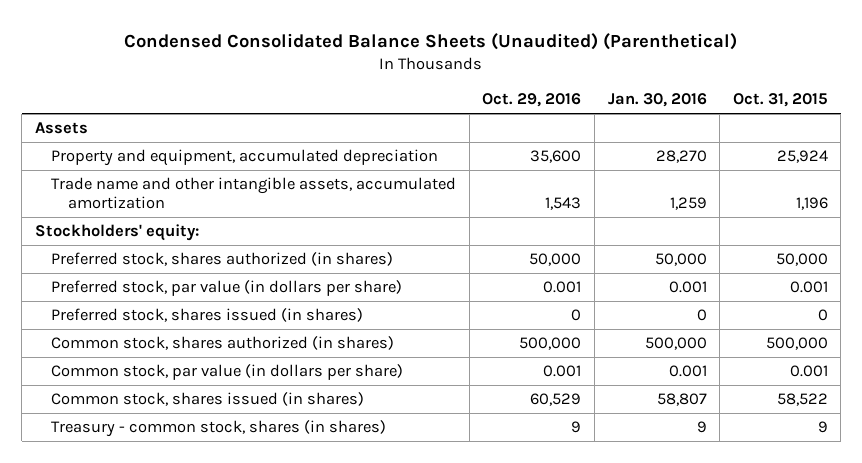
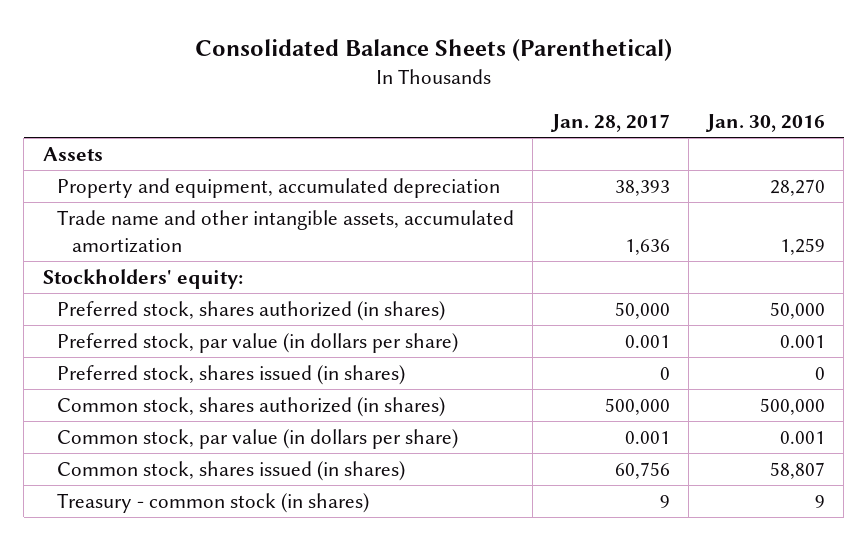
[124,32,738,50] Condensed Consolidated Balance Sheets (Unaudited) (Parenthetical) -> [194,39,672,62] Consolidated Balance Sheets (Parenthetical)
[482,93,582,108] Oct. 29, 2016 -> none
[732,93,828,108] Oct. 31, 2015 -> none
none -> [549,113,670,132] Jan. 28, 2017
[51,420,387,438] Treasury - common stock, shares (in shares) -> [57,492,370,513] Treasury - common stock (in shares)

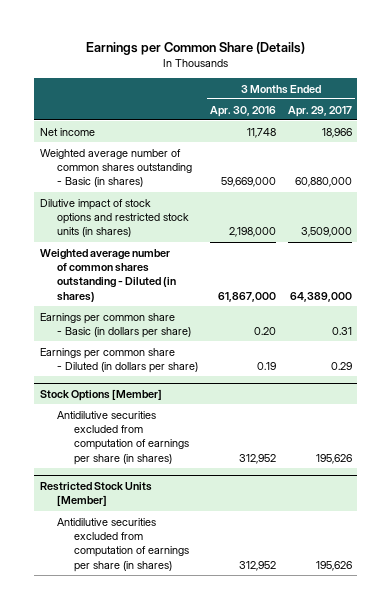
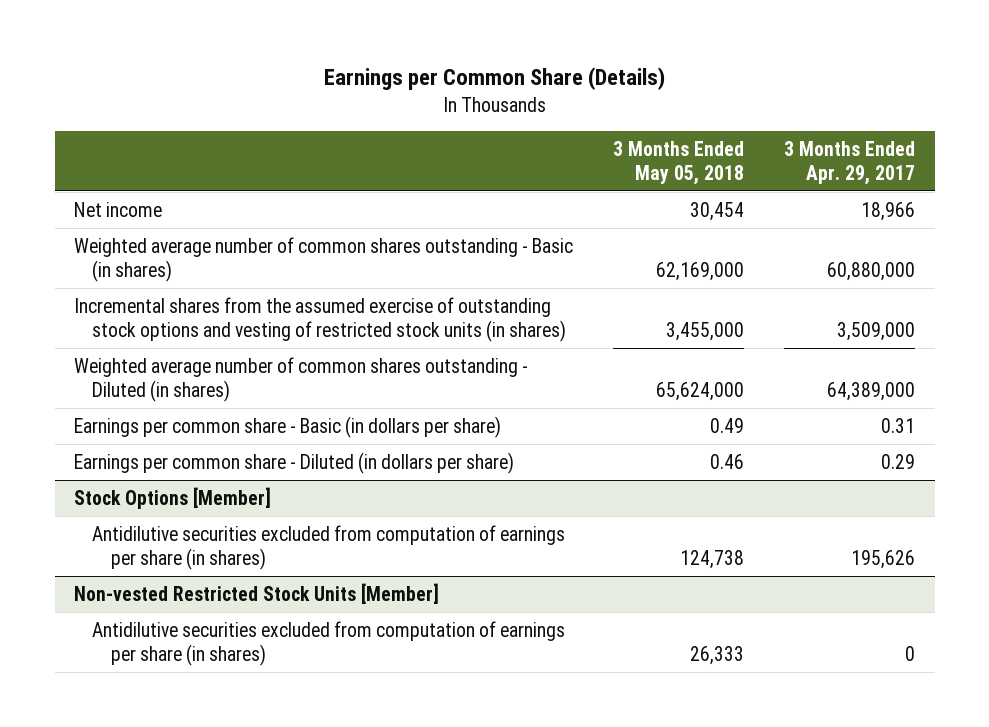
[209,105,276,117] Apr. 30, 2016 -> none
none -> [613,141,745,185] 3 Months Ended May 05, 2018
[40,198,190,238] Dilutive impact of stock options and restricted stock units (in shares) -> [74,296,567,342] Incremental shares from the assumed exercise of outstanding stock options and vesting of restricted stock units (in shares)
[40,481,153,507] Restricted Stock Units [Member] -> [74,582,440,604] Non-vested Restricted Stock Units [Member]
[315,560,352,571] 195,626 -> [904,645,915,661] 0

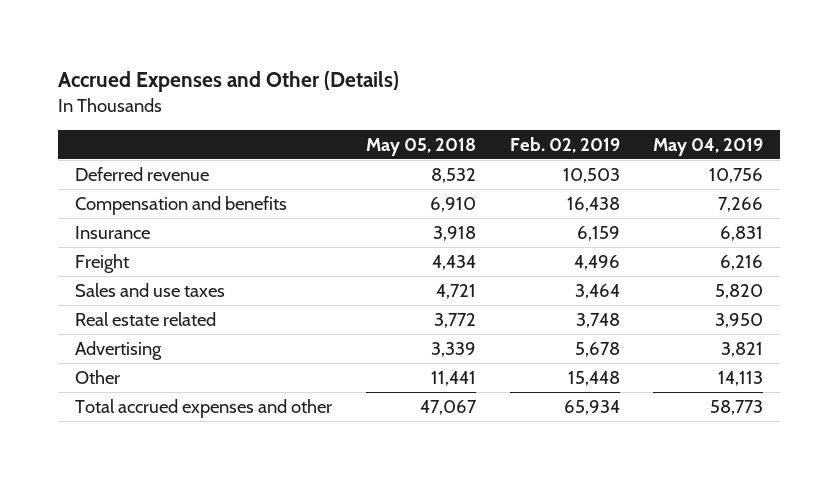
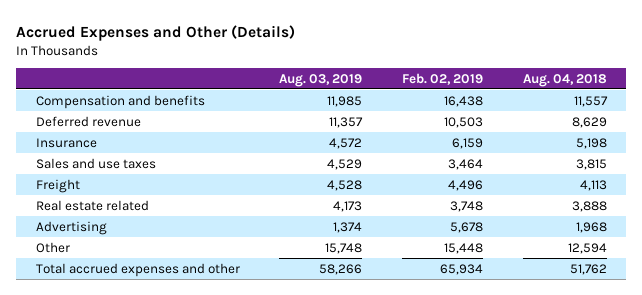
[365,137,476,156] May 05, 2018 -> none
[653,137,764,156] May 04, 2019 -> none
none -> [279,73,363,87] Aug. 03, 2019
none -> [522,73,607,87] Aug. 04, 2018
[75,166,210,181] Deferred revenue -> [35,115,141,127] Deferred revenue
[75,253,130,273] Freight -> [35,178,80,193] Freight

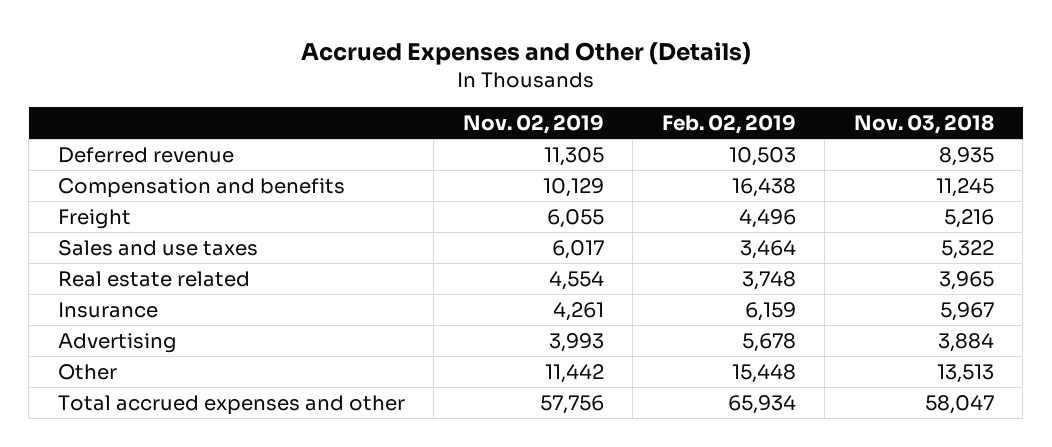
[279,73,363,87] Aug. 03, 2019 -> none
[522,73,607,87] Aug. 04, 2018 -> none
none -> [462,114,604,135] Nov. 02, 2019
none -> [853,114,994,135] Nov. 03, 2018
[35,94,205,109] Compensation and benefits -> [57,177,345,198] Compensation and benefits
[35,157,156,169] Sales and use taxes -> [57,239,258,256] Sales and use taxes
[35,137,97,148] Insurance -> [57,301,158,318] Insurance

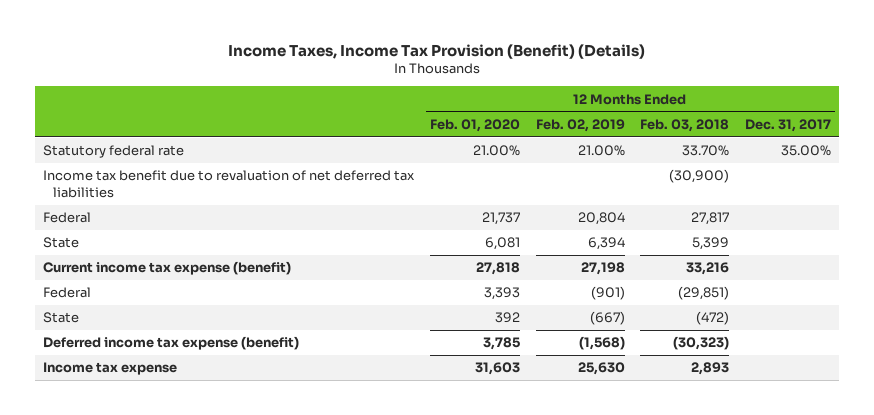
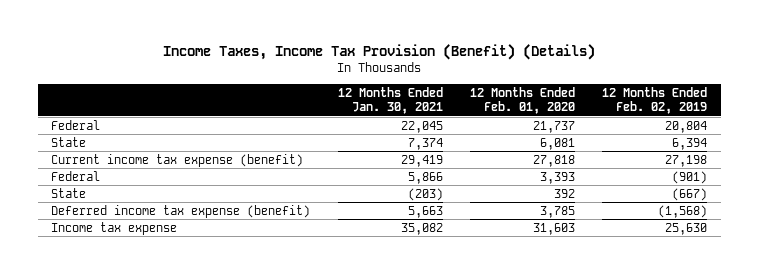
[640,118,730,132] Feb. 03, 2018 -> none
[744,118,831,132] Dec. 31, 2017 -> none
none -> [337,86,443,114] 12 Months Ended Jan. 30, 2021
[43,145,185,159] Statutory federal rate -> none
[43,170,416,199] Income tax benefit due to revaluation of net deferred tax liabilities -> none

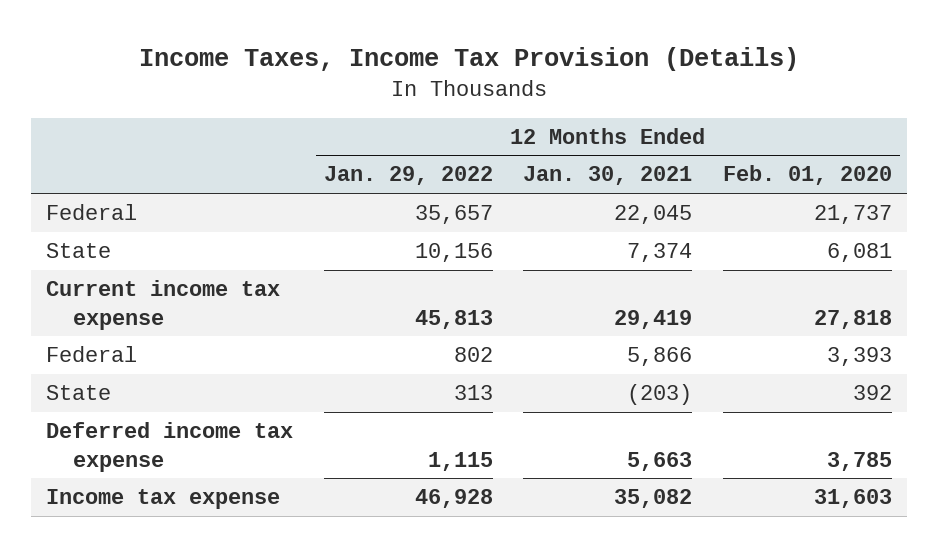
[163,44,596,61] Income Taxes, Income Tax Provision (Benefit) (Details) -> [139,46,800,71] Income Taxes, Income Tax Provision (Details)
[602,86,708,114] 12 Months Ended Feb. 02, 2019 -> none
none -> [323,166,493,186] Jan. 29, 2022
[51,153,304,167] Current income tax expense (benefit) -> [46,280,281,330] Current income tax expense
[51,204,311,218] Deferred income tax expense (benefit) -> [46,422,294,472] Deferred income tax expense

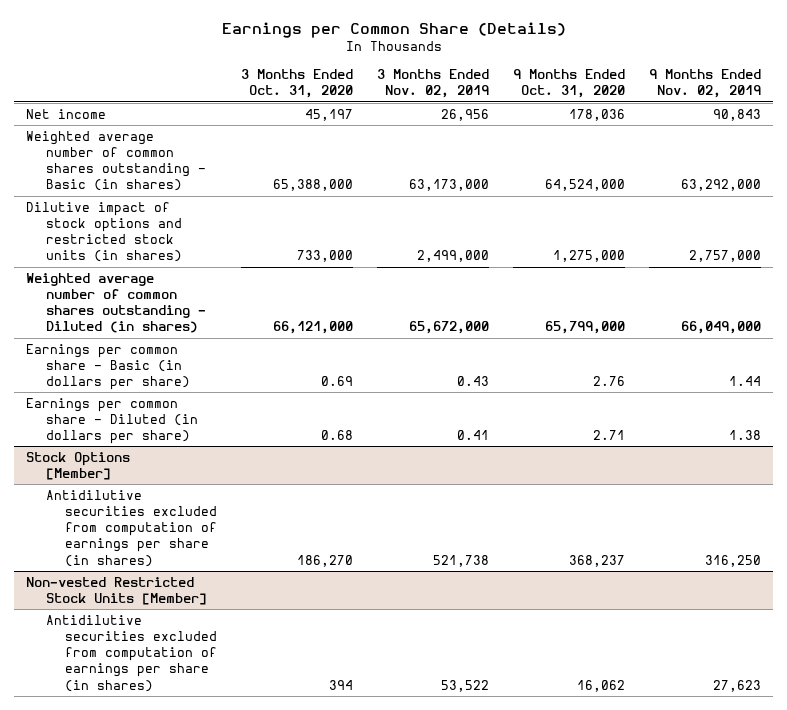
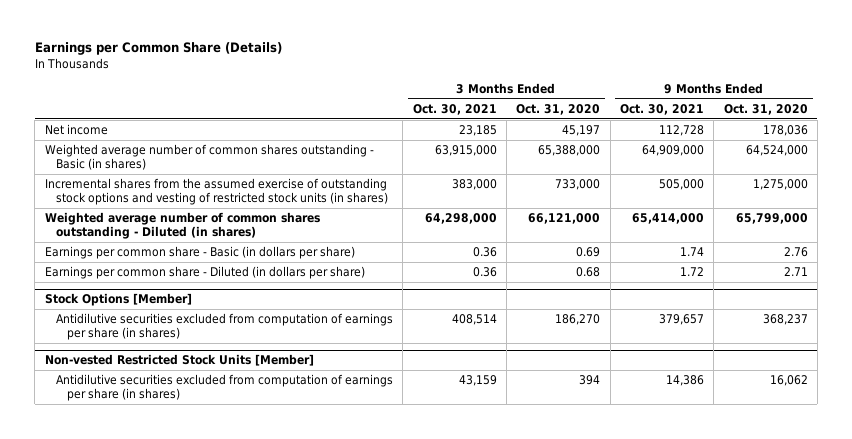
[377,69,490,99] 3 Months Ended Nov. 02, 2019 -> none
[649,69,762,99] 9 Months Ended Nov. 02, 2019 -> none
none -> [412,104,497,116] Oct. 30, 2021
none -> [619,104,704,116] Oct. 30, 2021
[25,201,182,263] Dilutive impact of stock options and restricted stock units (in shares) -> [44,178,388,206] Incremental shares from the assumed exercise of outstanding stock options and vesting of restricted stock units (in shares)

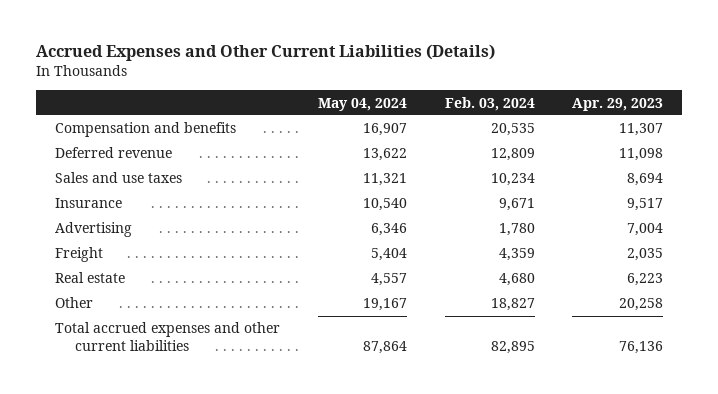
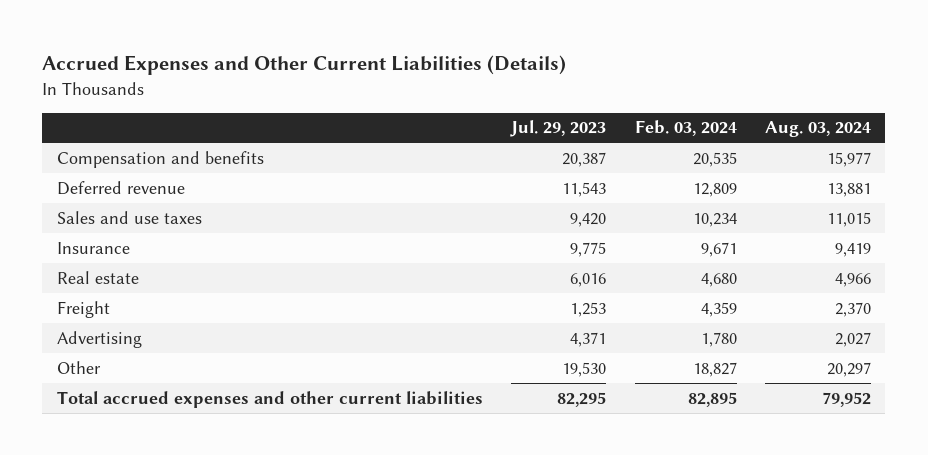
[317,97,407,111] May 04, 2024 -> none
[572,97,664,111] Apr. 29, 2023 -> none
none -> [510,120,607,138] Jul. 29, 2023
none -> [765,121,872,138] Aug. 03, 2024
[54,247,103,263] Freight -> [56,300,110,318] Freight
[54,222,132,238] Advertising -> [56,330,142,348] Advertising

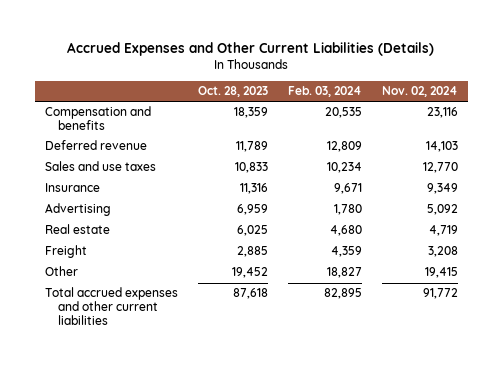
[510,120,607,138] Jul. 29, 2023 -> none
[765,121,872,138] Aug. 03, 2024 -> none
none -> [197,86,268,98] Oct. 28, 2023
none -> [381,86,458,98] Nov. 02, 2024
[56,330,142,348] Advertising -> [44,203,111,217] Advertising

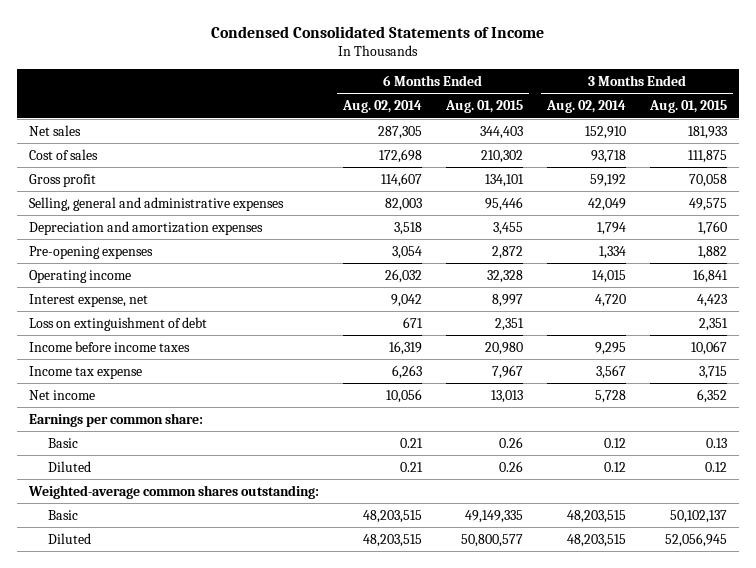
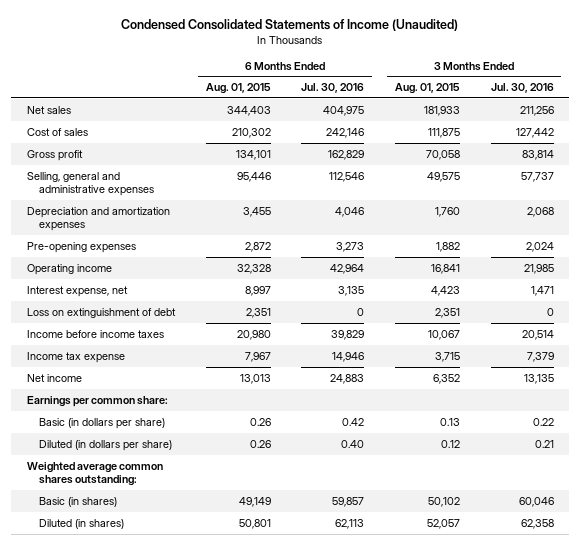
[210,25,544,38] Condensed Consolidated Statements of Income -> [121,18,459,31] Condensed Consolidated Statements of Income (Unaudited)
[342,100,423,114] Aug. 02, 2014 -> none
[545,100,626,114] Aug. 02, 2014 -> none
none -> [301,83,365,94] Jul. 30, 2016
none -> [490,83,554,94] Jul. 30, 2016
[47,437,78,448] Basic -> [39,417,166,429] Basic (in dollars per share)
[47,460,91,472] Diluted -> [39,439,173,451] Diluted (in dollars per share)
[28,484,320,499] Weighted-average common shares outstanding: -> [26,461,163,487] Weighted average common shares outstanding:
[47,509,78,520] Basic -> [39,496,118,507] Basic (in shares)
[464,509,523,523] 49,149,335 -> [238,496,271,507] 49,149
[669,509,727,523] 50,102,137 -> [428,496,461,507] 50,102
[47,532,91,544] Diluted -> [39,518,125,529] Diluted (in shares)
[460,533,523,547] 50,800,577 -> [238,518,271,529] 50,801
[664,532,727,547] 52,056,945 -> [427,518,461,529] 52,057

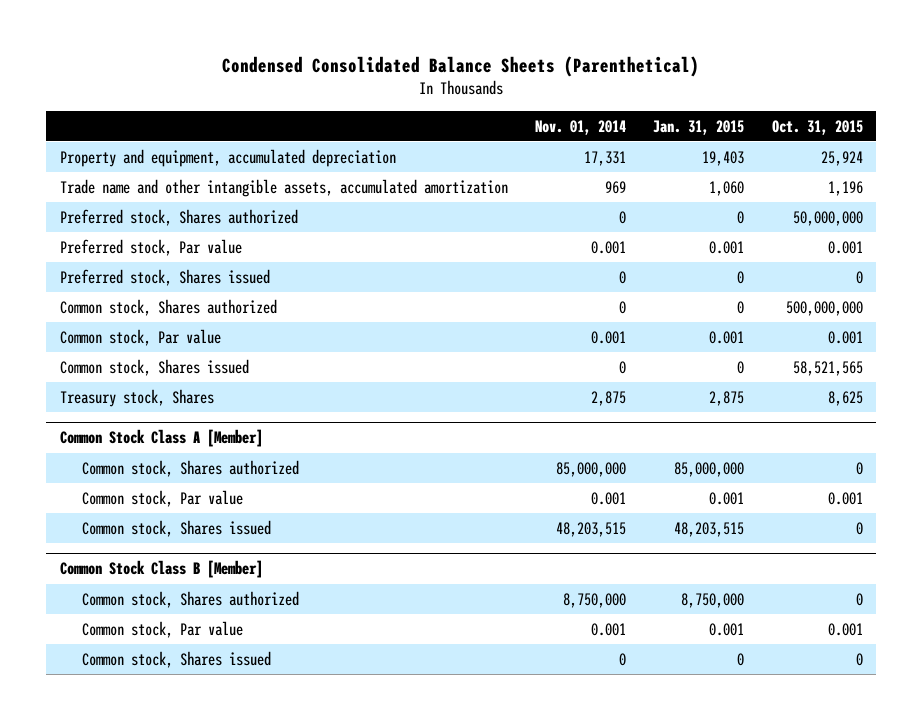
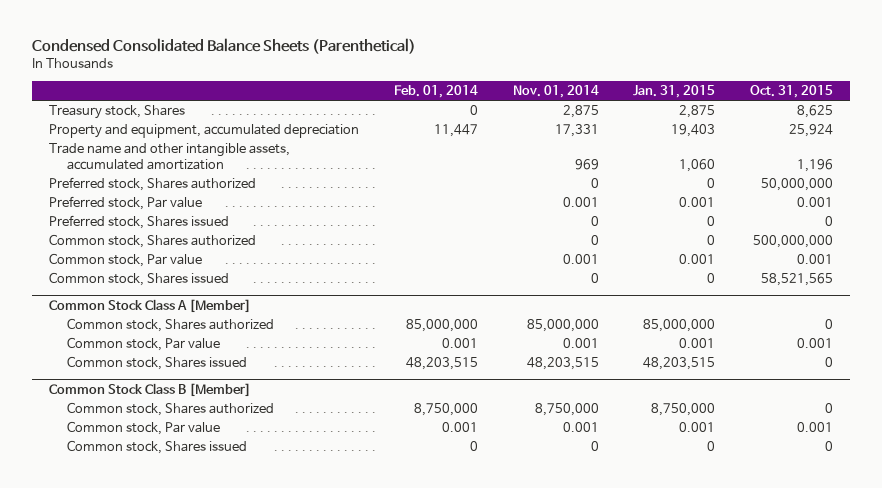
none -> [393,84,478,98] Feb. 01, 2014
[60,388,215,407] Treasury stock, Shares -> [49,105,186,120] Treasury stock, Shares

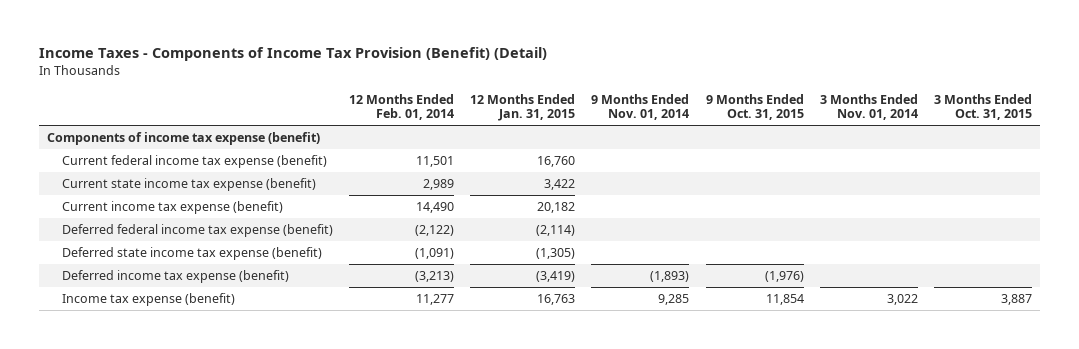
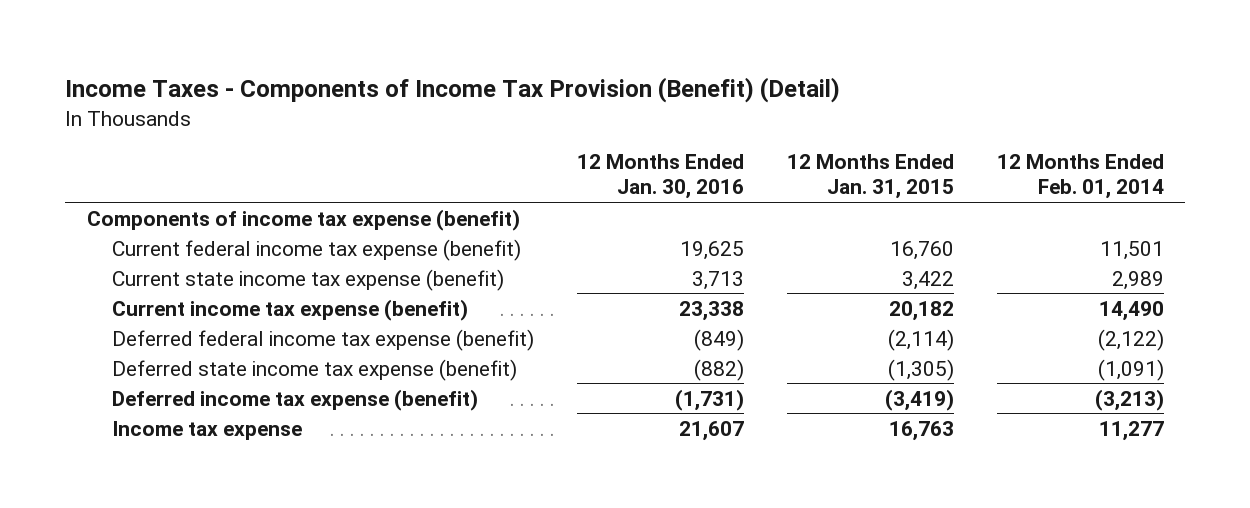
[591,93,690,121] 9 Months Ended Nov. 01, 2014 -> none
[705,93,804,121] 9 Months Ended Oct. 31, 2015 -> none
[819,93,918,121] 3 Months Ended Nov. 01, 2014 -> none
[934,93,1033,121] 3 Months Ended Oct. 31, 2015 -> none
none -> [576,154,744,200] 12 Months Ended Jan. 30, 2016
[61,293,235,307] Income tax expense (benefit) -> [111,420,302,440] Income tax expense

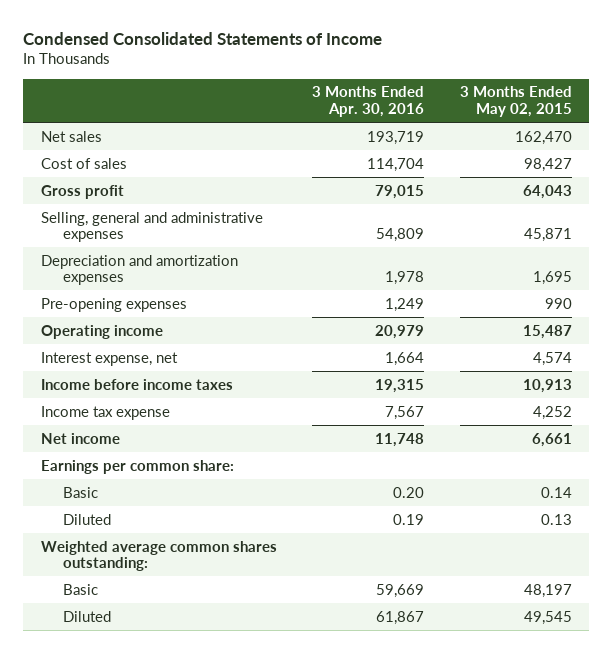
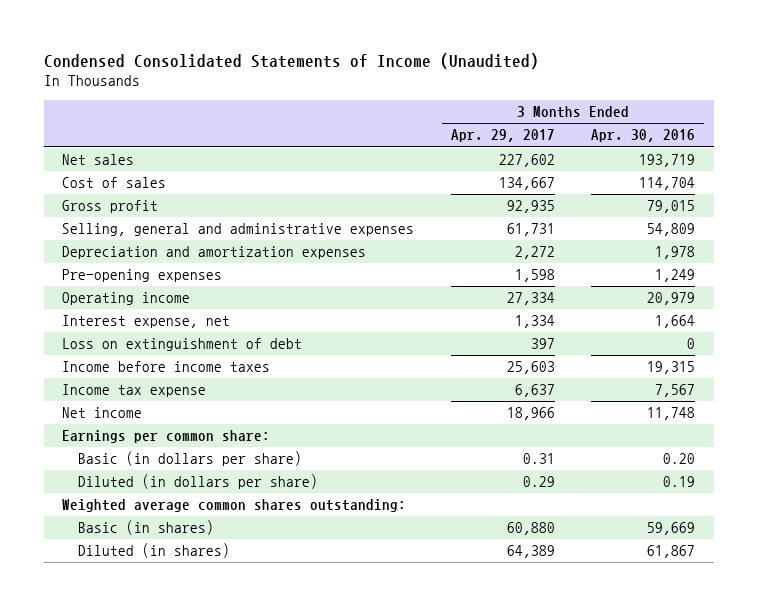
[22,31,382,45] Condensed Consolidated Statements of Income -> [43,52,539,69] Condensed Consolidated Statements of Income (Unaudited)
[459,86,572,117] 3 Months Ended May 02, 2015 -> none
none -> [450,129,555,143] Apr. 29, 2017
none -> [62,338,303,352] Loss on extinguishment of debt
[63,486,99,498] Basic -> [78,451,303,467] Basic (in dollars per share)
[63,513,112,525] Diluted -> [78,474,319,490] Diluted (in dollars per share)
[63,583,99,595] Basic -> [78,520,215,536] Basic (in shares)
[63,610,112,622] Diluted -> [78,543,231,559] Diluted (in shares)

